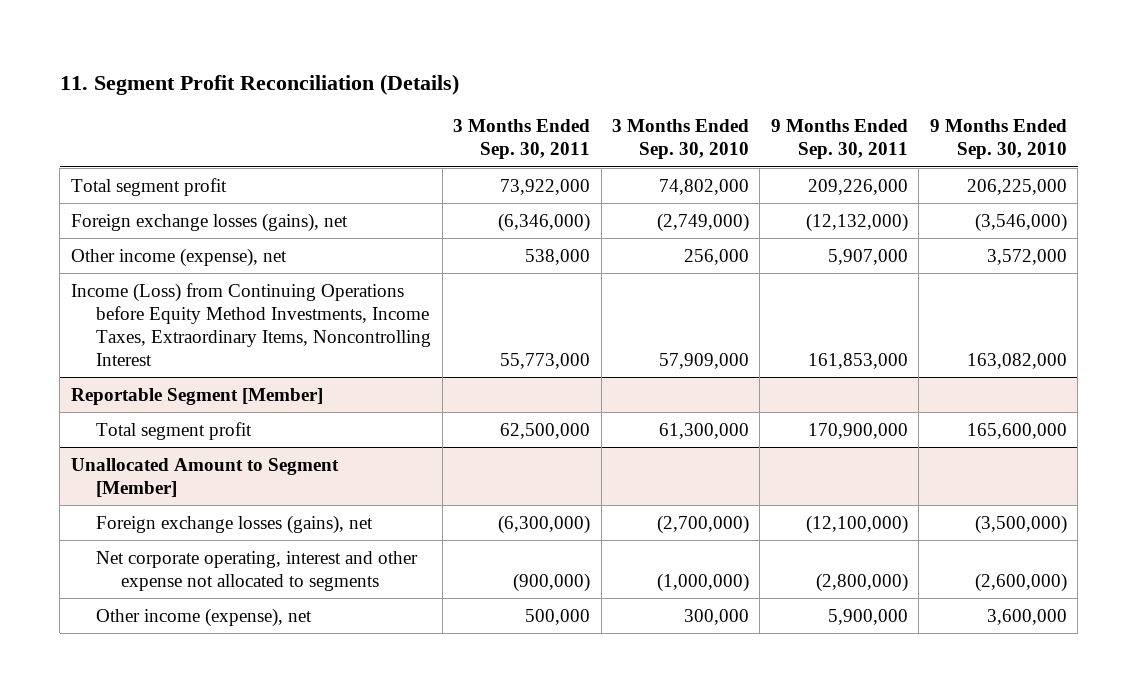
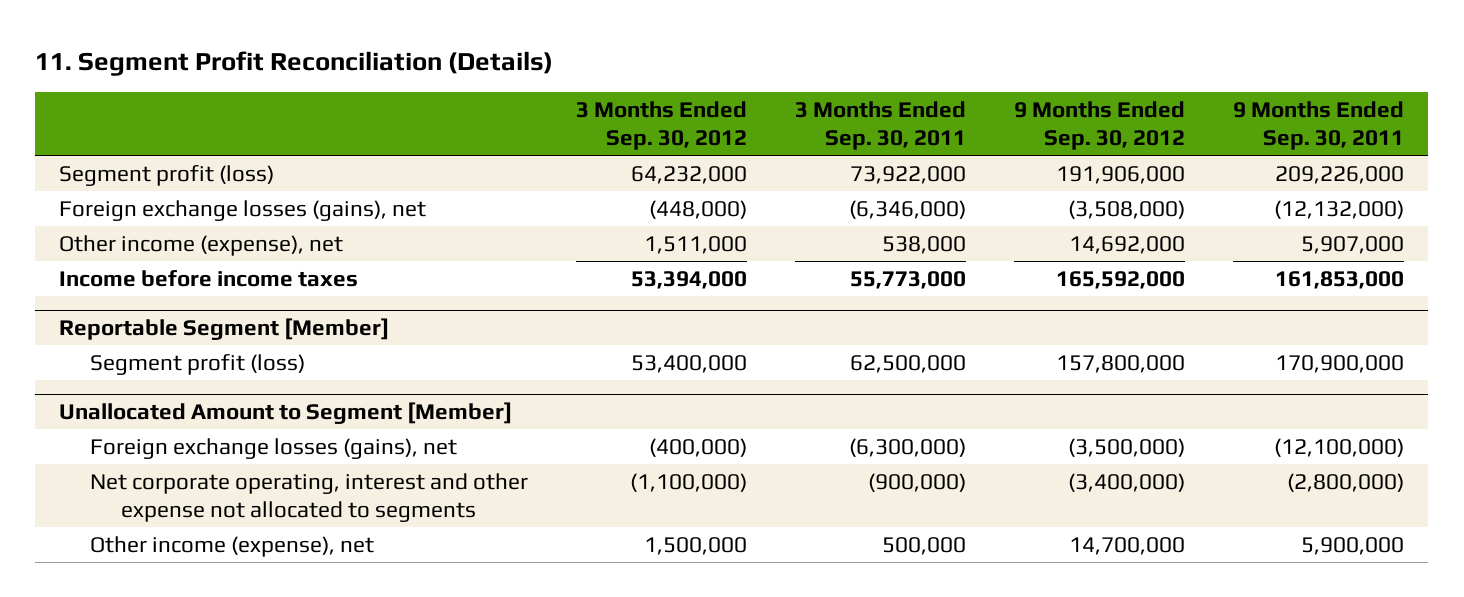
[611,119,749,160] 3 Months Ended Sep. 30, 2010 -> none
[929,119,1067,160] 9 Months Ended Sep. 30, 2010 -> none
none -> [575,100,747,151] 3 Months Ended Sep. 30, 2012
none -> [1014,100,1186,151] 9 Months Ended Sep. 30, 2012
[70,177,227,196] Total segment profit -> [59,164,275,186] Segment profit (loss)
[70,282,432,366] Income (Loss) from Continuing Operations before Equity Method Investments, Income Taxes, Extraordinary Items, Noncontrolling Interest -> [59,269,359,287] Income before income taxes
[96,421,253,440] Total segment profit -> [89,353,305,375] Segment profit (loss)

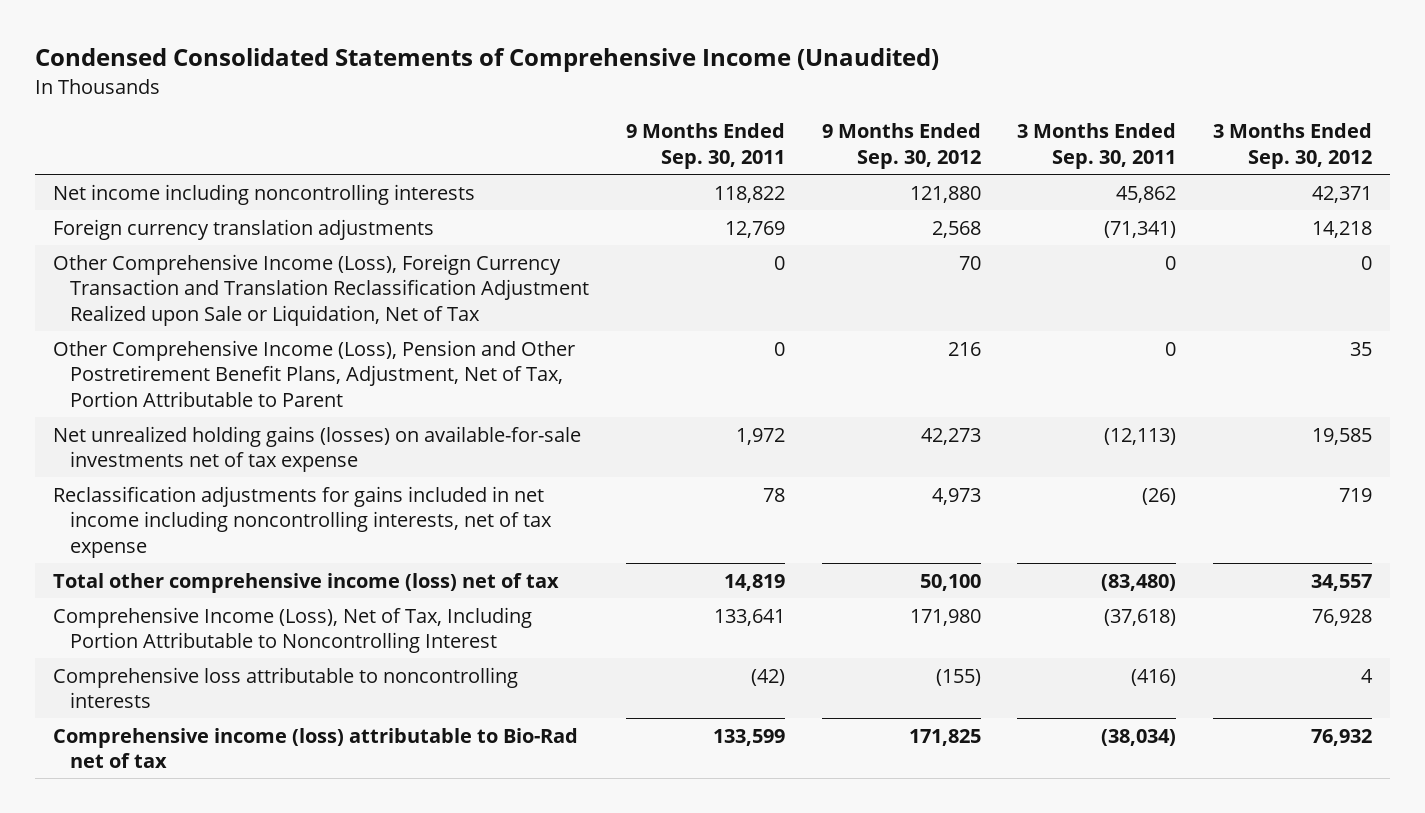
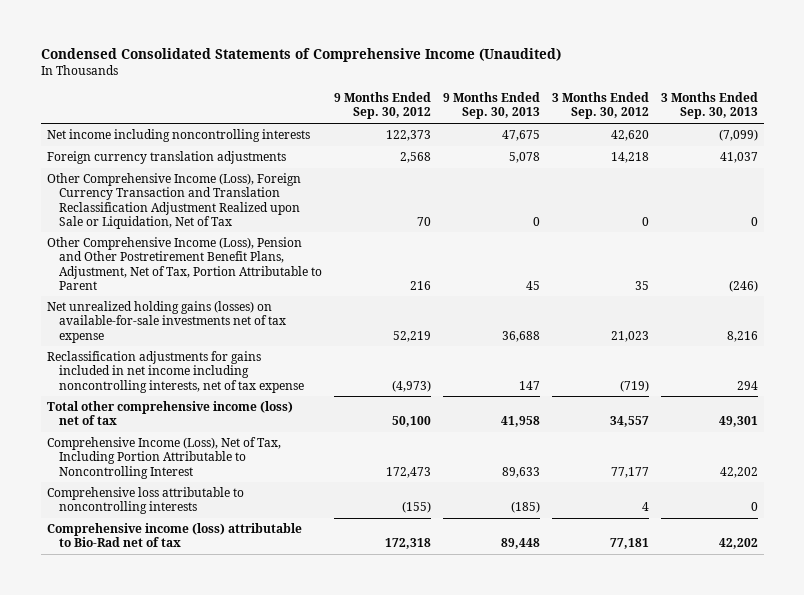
[625,123,785,169] 9 Months Ended Sep. 30, 2011 -> none
[1017,123,1177,169] 3 Months Ended Sep. 30, 2011 -> none
none -> [442,92,540,120] 9 Months Ended Sep. 30, 2013
none -> [660,92,758,120] 3 Months Ended Sep. 30, 2013
[909,185,981,203] 121,880 -> [385,130,431,142] 122,373
[1311,185,1372,203] 42,371 -> [610,130,649,142] 42,620
[920,427,981,445] 42,273 -> [392,330,431,342] 52,219
[1311,427,1372,445] 19,585 -> [610,330,649,342] 21,023
[931,487,981,505] 4,973 -> [391,379,431,392] (4,973)
[1338,487,1372,502] 719 -> [619,379,649,392] (719)
[909,608,981,626] 171,980 -> [385,466,431,478] 172,473
[1311,608,1372,626] 76,928 -> [610,466,649,478] 77,177
[908,728,981,746] 171,825 -> [384,538,431,550] 172,318
[1310,728,1372,746] 76,932 -> [609,538,649,550] 77,181

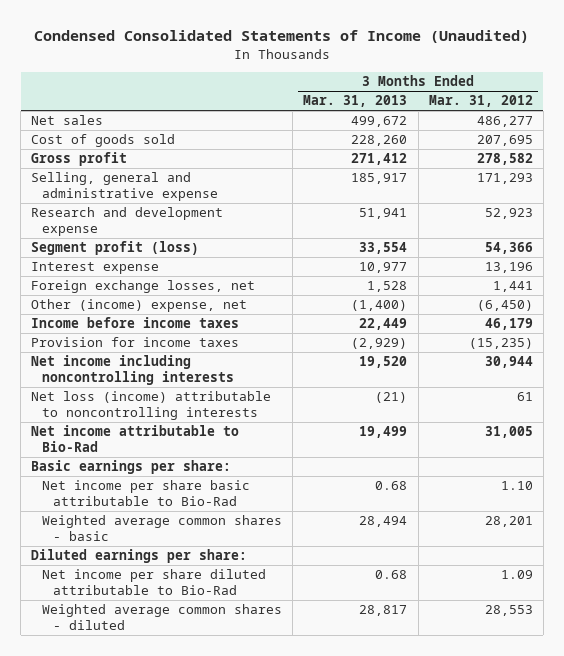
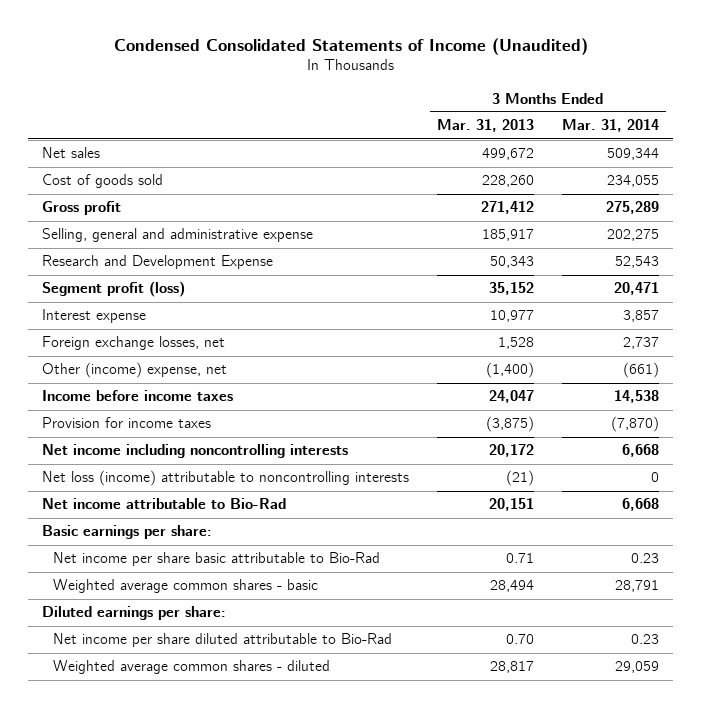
[428,95,533,108] Mar. 31, 2012 -> none
none -> [562,119,660,133] Mar. 31, 2014
[31,207,224,236] Research and development expense -> [42,255,274,270] Research and Development Expense
[359,208,408,220] 51,941 -> [490,256,535,269] 50,343
[359,242,408,255] 33,554 -> [489,282,535,296] 35,152
[359,318,408,331] 22,449 -> [489,390,535,404] 24,047
[351,338,408,350] (2,929) -> [486,416,535,433] (3,875)
[359,356,408,369] 19,520 -> [489,444,535,458] 20,172
[359,426,408,439] 19,499 -> [489,498,535,512] 20,151
[375,481,408,491] 0.68 -> [506,553,535,564] 0.71
[375,570,408,580] 0.68 -> [506,634,535,645] 0.70

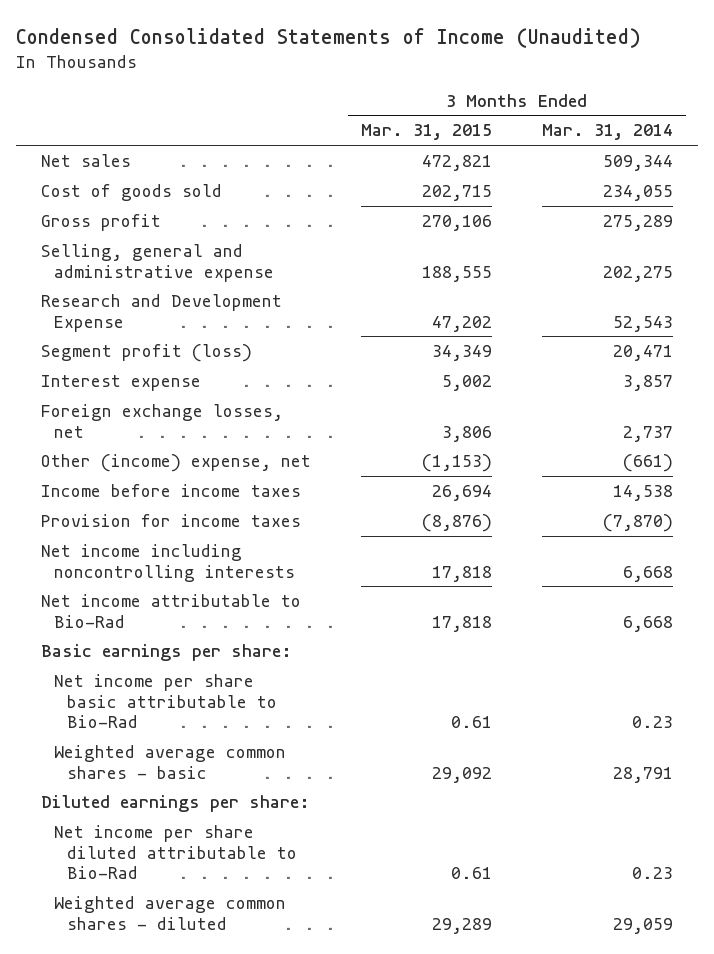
[437,119,535,133] Mar. 31, 2013 -> none
none -> [361,124,493,141] Mar. 31, 2015
[42,470,410,487] Net loss (income) attributable to noncontrolling interests -> none

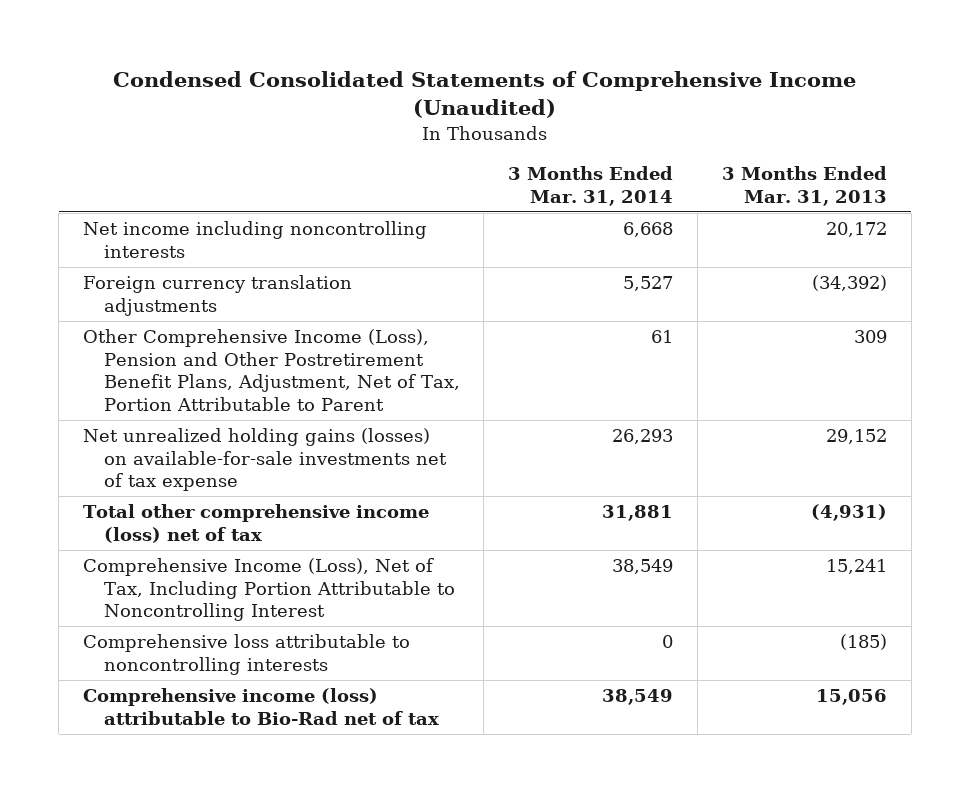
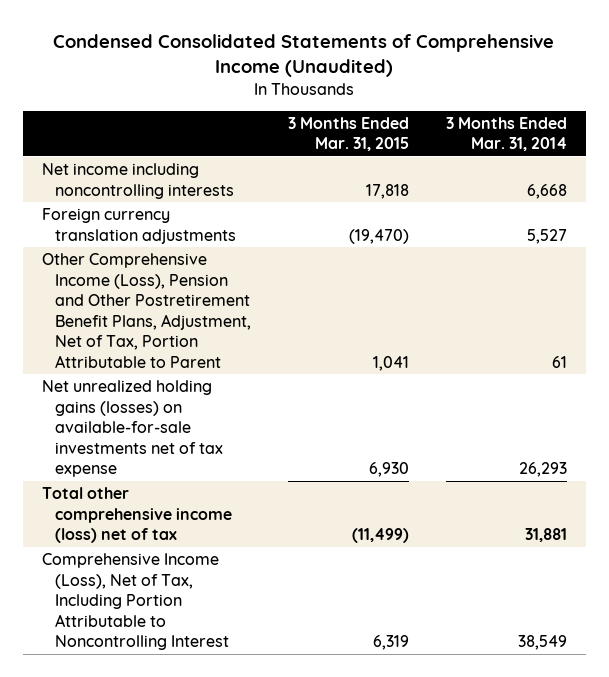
[721,166,887,206] 3 Months Ended Mar. 31, 2013 -> none
none -> [288,116,410,152] 3 Months Ended Mar. 31, 2015
[83,634,411,675] Comprehensive loss attributable to noncontrolling interests -> none
[83,688,439,725] Comprehensive income (loss) attributable to Bio-Rad net of tax -> none

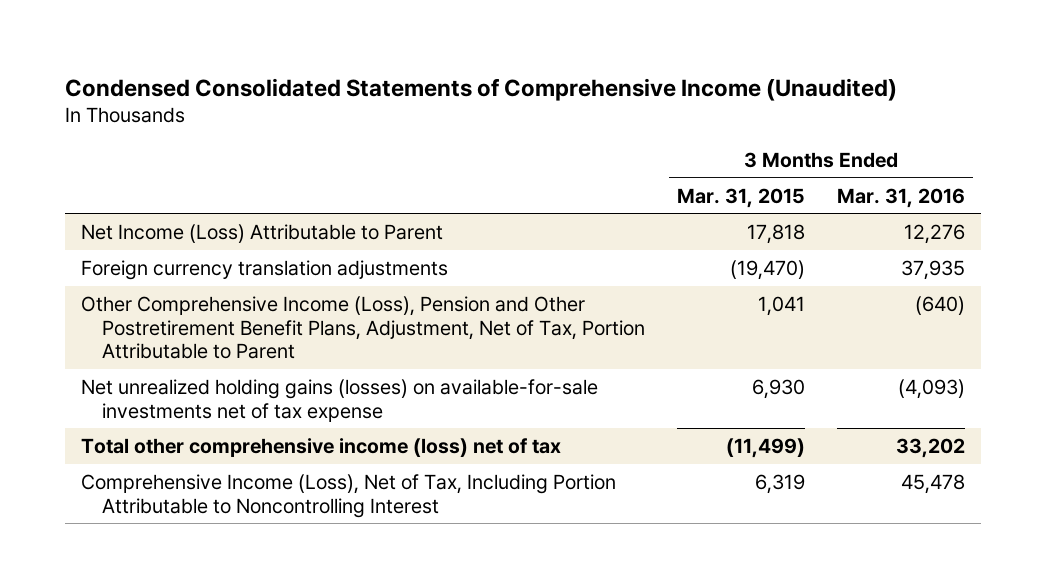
[446,116,568,152] 3 Months Ended Mar. 31, 2014 -> none
none -> [836,187,965,208] Mar. 31, 2016
[41,162,235,199] Net income including noncontrolling interests -> [80,223,443,243] Net Income (Loss) Attributable to Parent

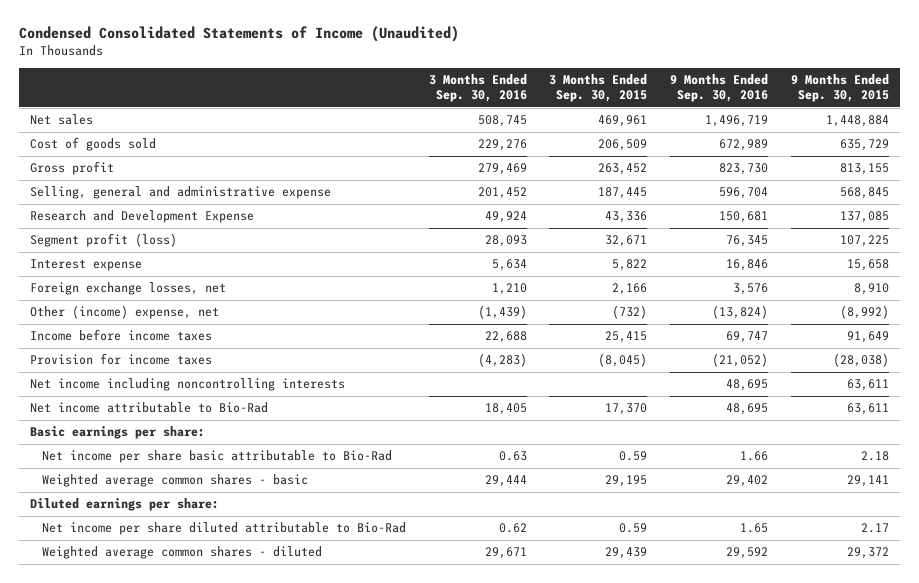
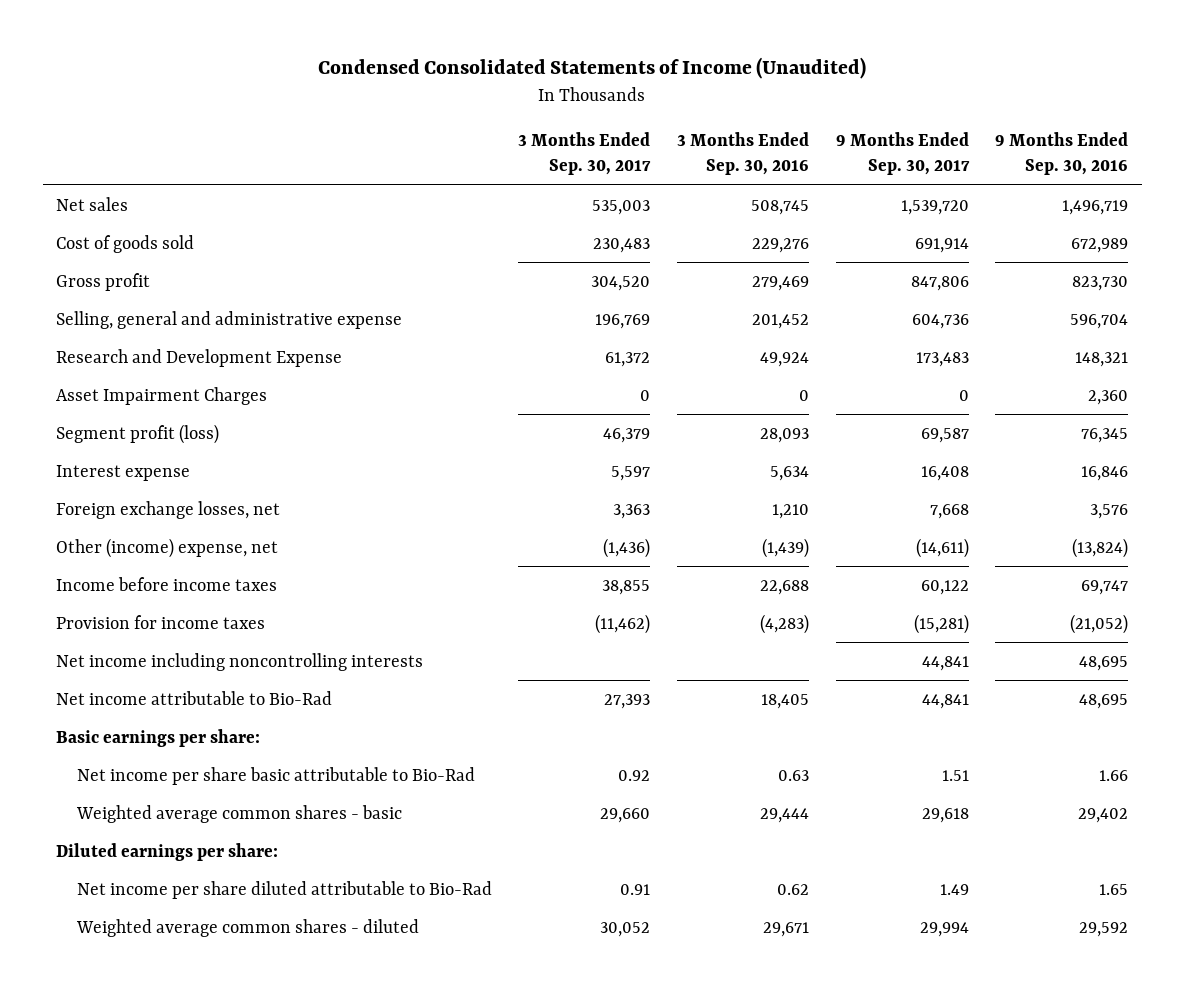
[549,74,648,102] 3 Months Ended Sep. 30, 2015 -> none
[790,74,889,102] 9 Months Ended Sep. 30, 2015 -> none
none -> [518,131,652,176] 3 Months Ended Sep. 30, 2017
none -> [835,131,970,176] 9 Months Ended Sep. 30, 2017
[719,211,769,224] 150,681 -> [1075,351,1129,367] 148,321
none -> [56,386,268,405] Asset Impairment Charges

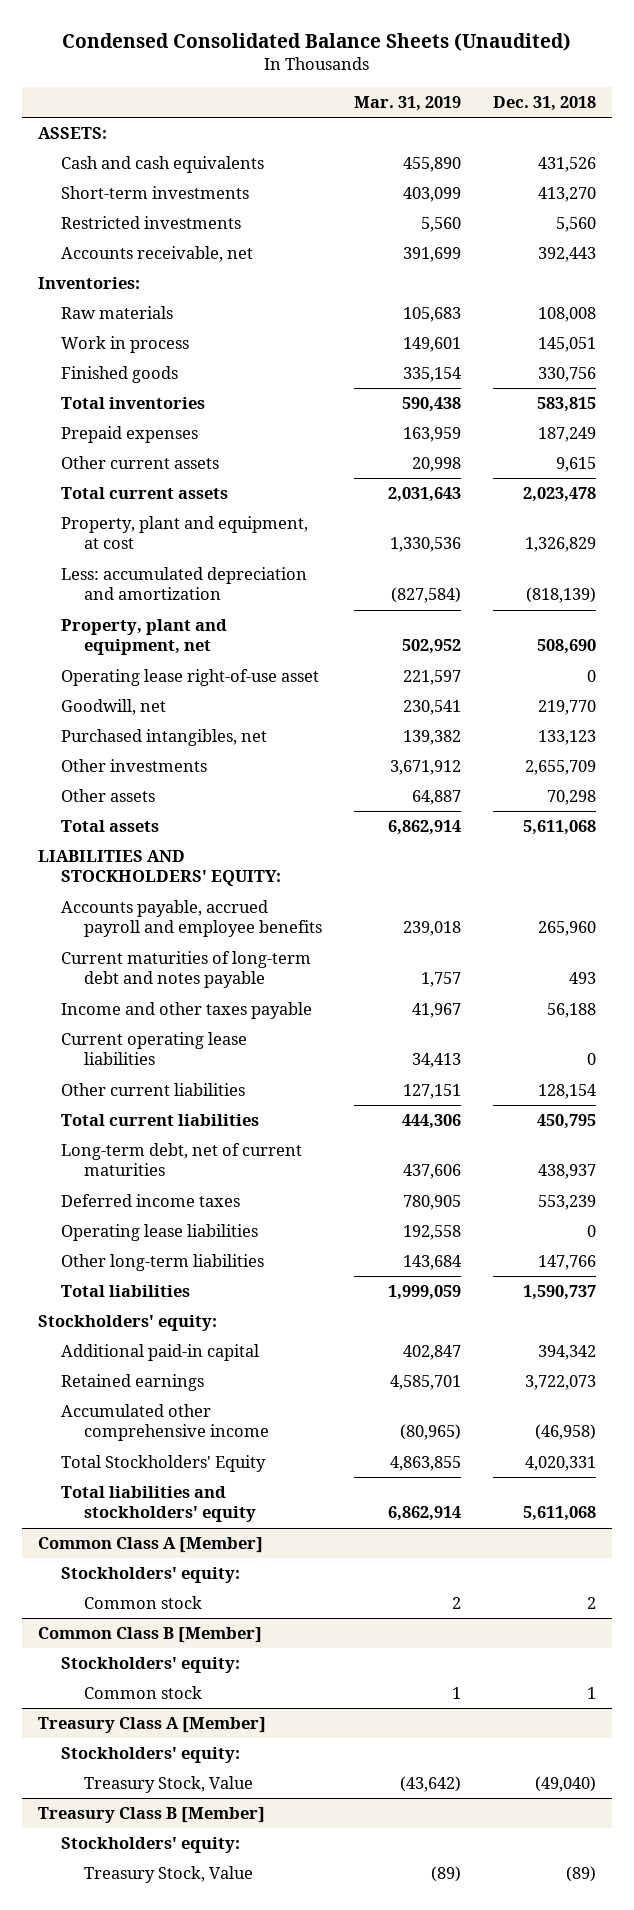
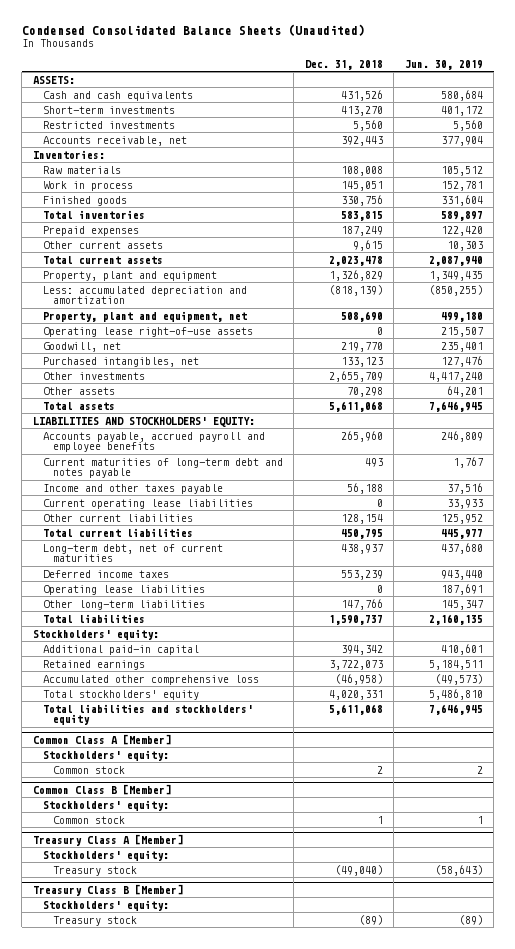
[353,96,461,112] Mar. 31, 2019 -> none
none -> [404,59,483,70] Jun. 30, 2019
[60,516,308,550] Property, plant and equipment, at cost -> [42,270,217,281] Property, plant and equipment
[60,669,319,687] Operating lease right-of-use asset -> [42,326,253,337] Operating lease right-of-use assets
[60,1404,269,1442] Accumulated other comprehensive income -> [42,674,259,685] Accumulated other comprehensive loss
[60,1455,266,1473] Total Stockholders' Equity -> [42,689,199,700] Total stockholders' equity
[83,1776,253,1794] Treasury Stock, Value -> [53,865,138,876] Treasury stock
[83,1866,253,1884] Treasury Stock, Value -> [53,915,138,926] Treasury stock

